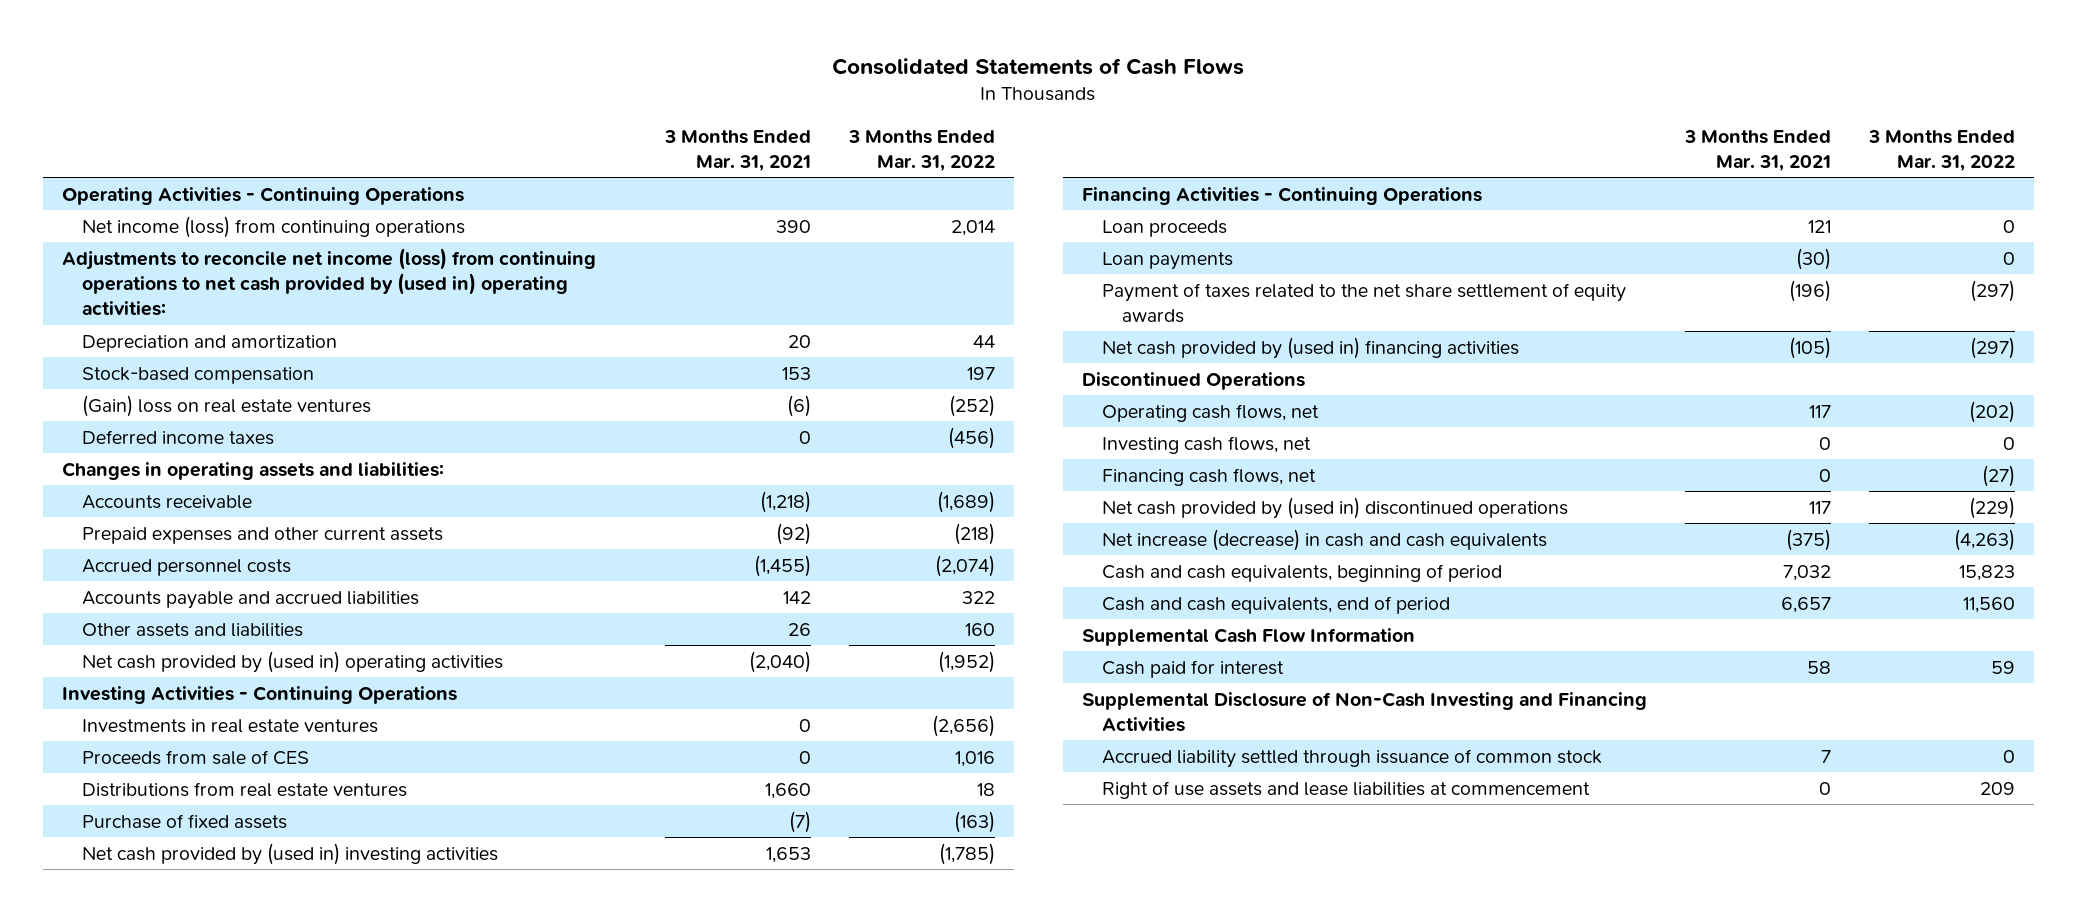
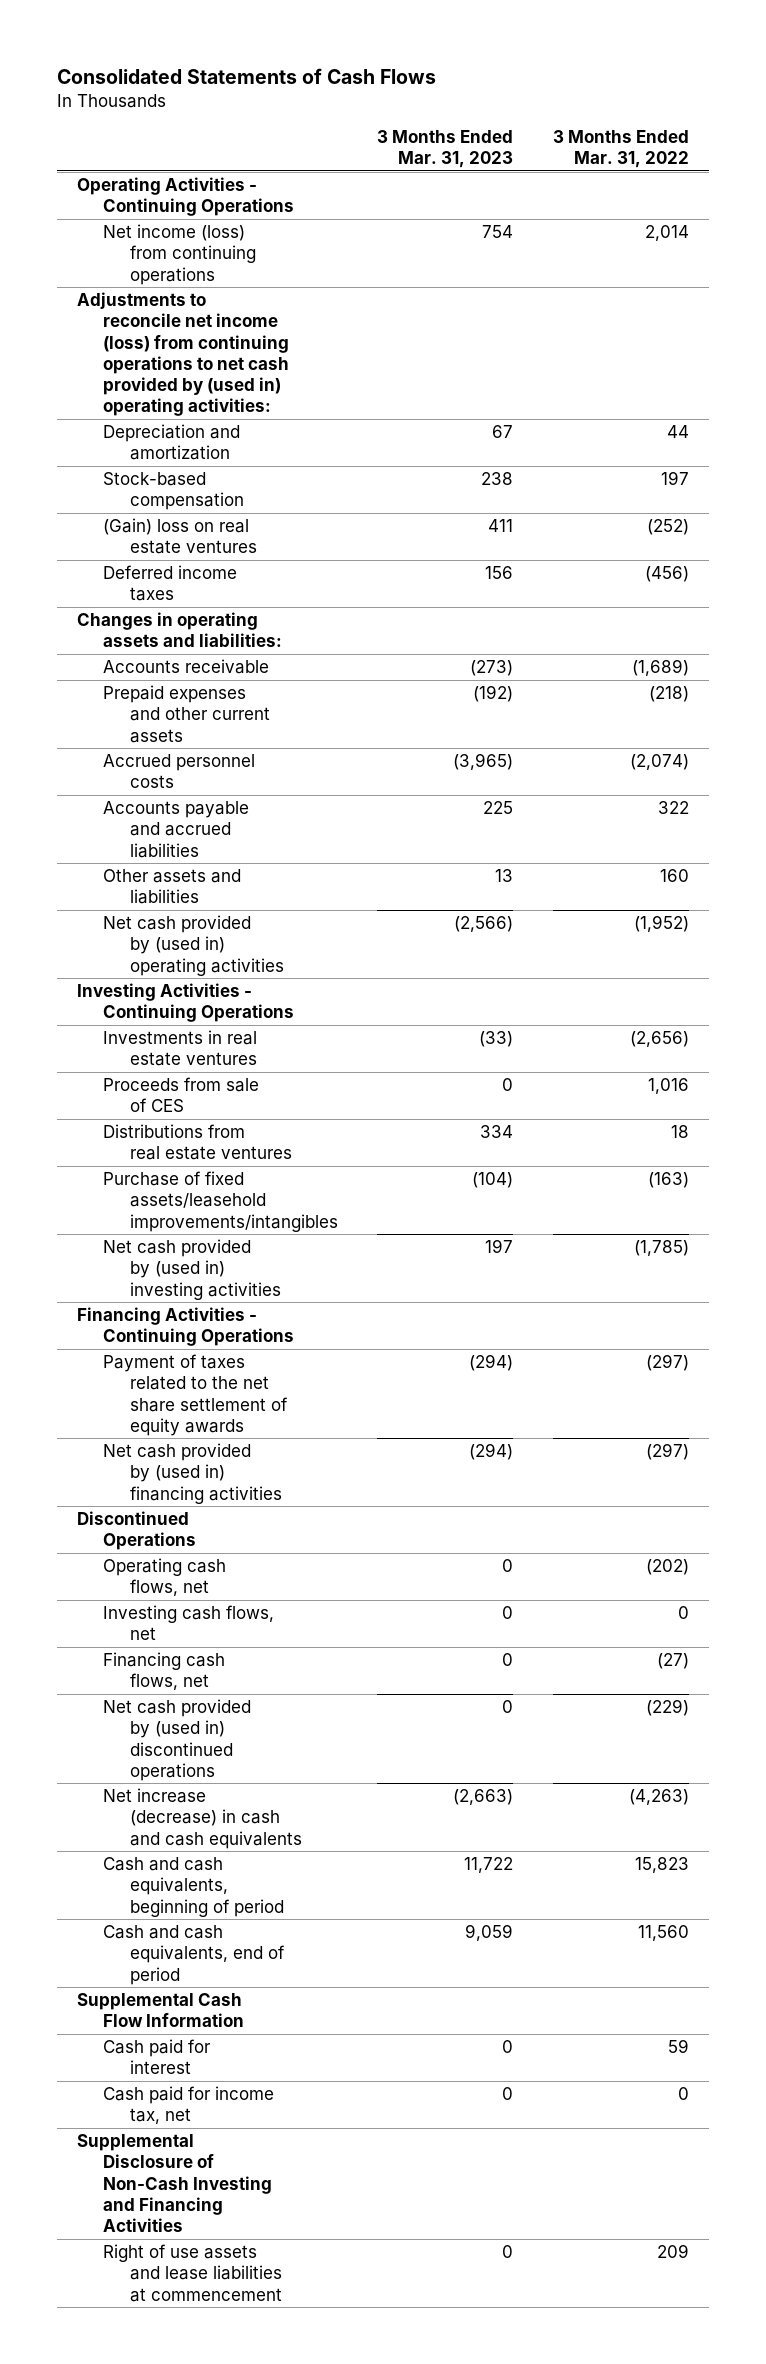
[664,129,812,171] 3 Months Ended Mar. 31, 2021 -> none
none -> [377,129,514,169] 3 Months Ended Mar. 31, 2023
[82,813,288,829] Purchase of fixed assets -> [103,1171,338,1232] Purchase of fixed assets/leasehold improvements/intangibles
[1102,219,1228,237] Loan proceeds -> none
[1102,251,1234,270] Loan payments -> none
none -> [103,2086,275,2125] Cash paid for income tax, net
[1102,748,1603,768] Accrued liability settled through issuance of common stock -> none

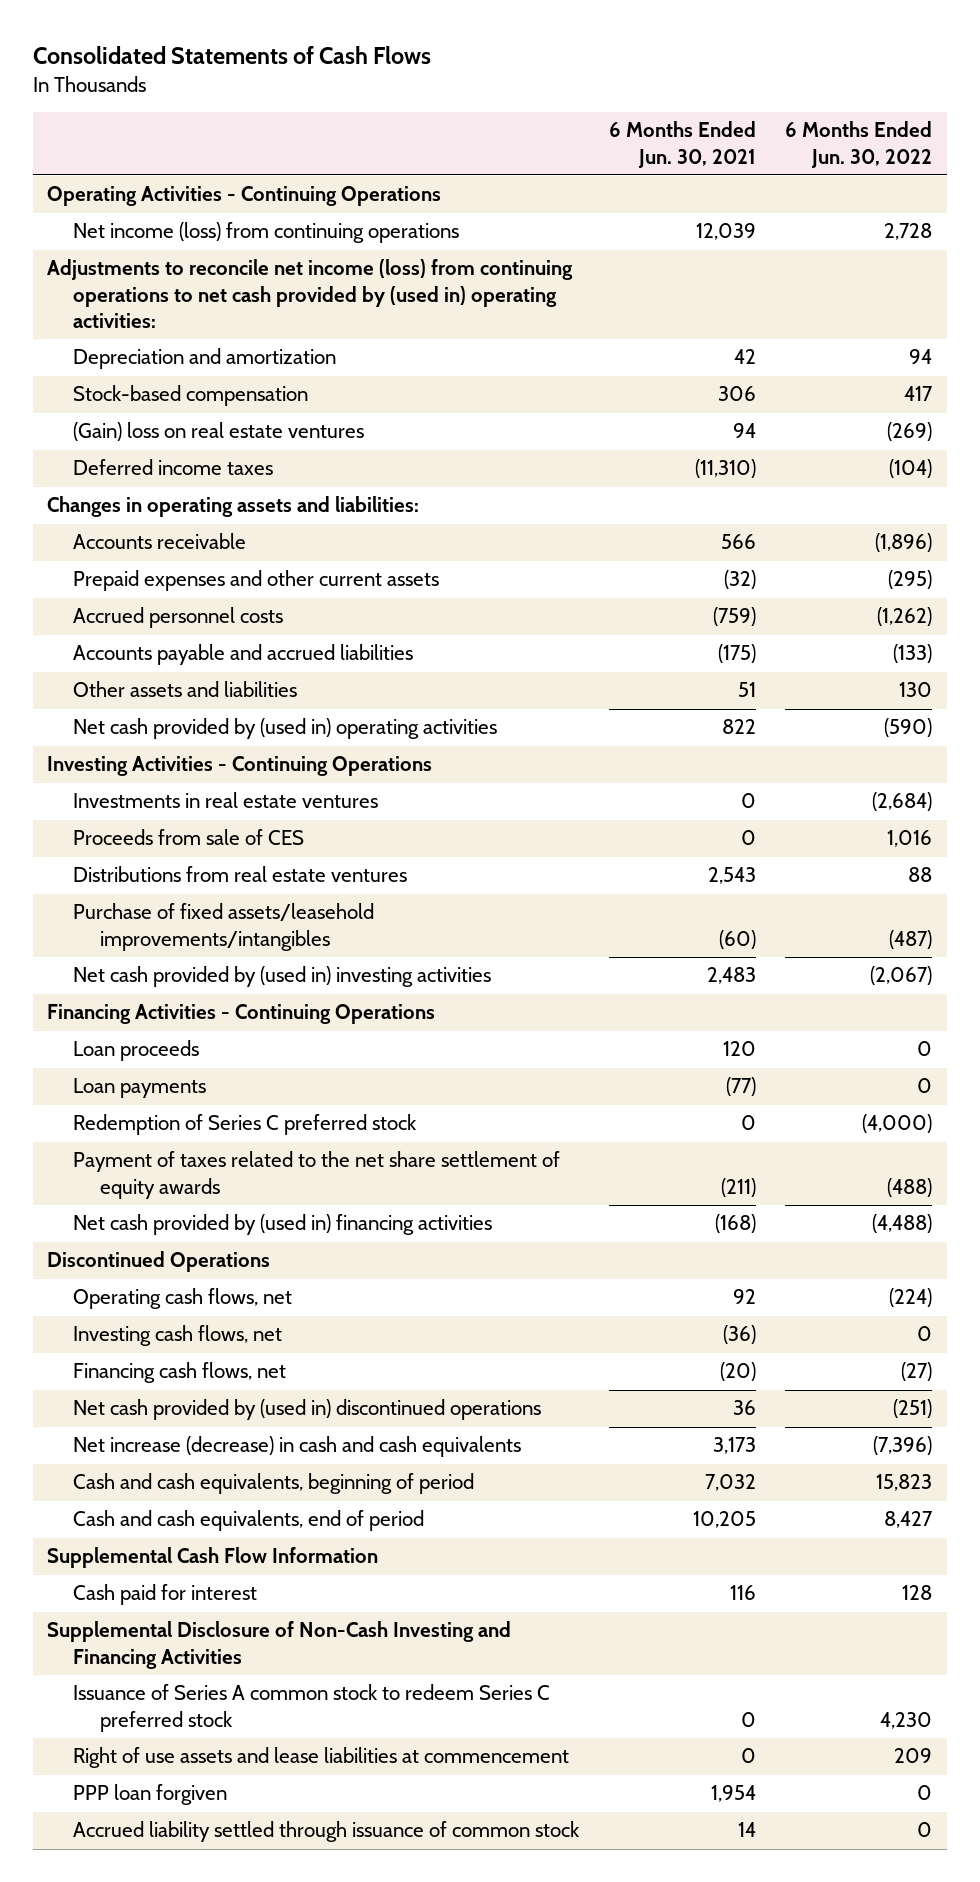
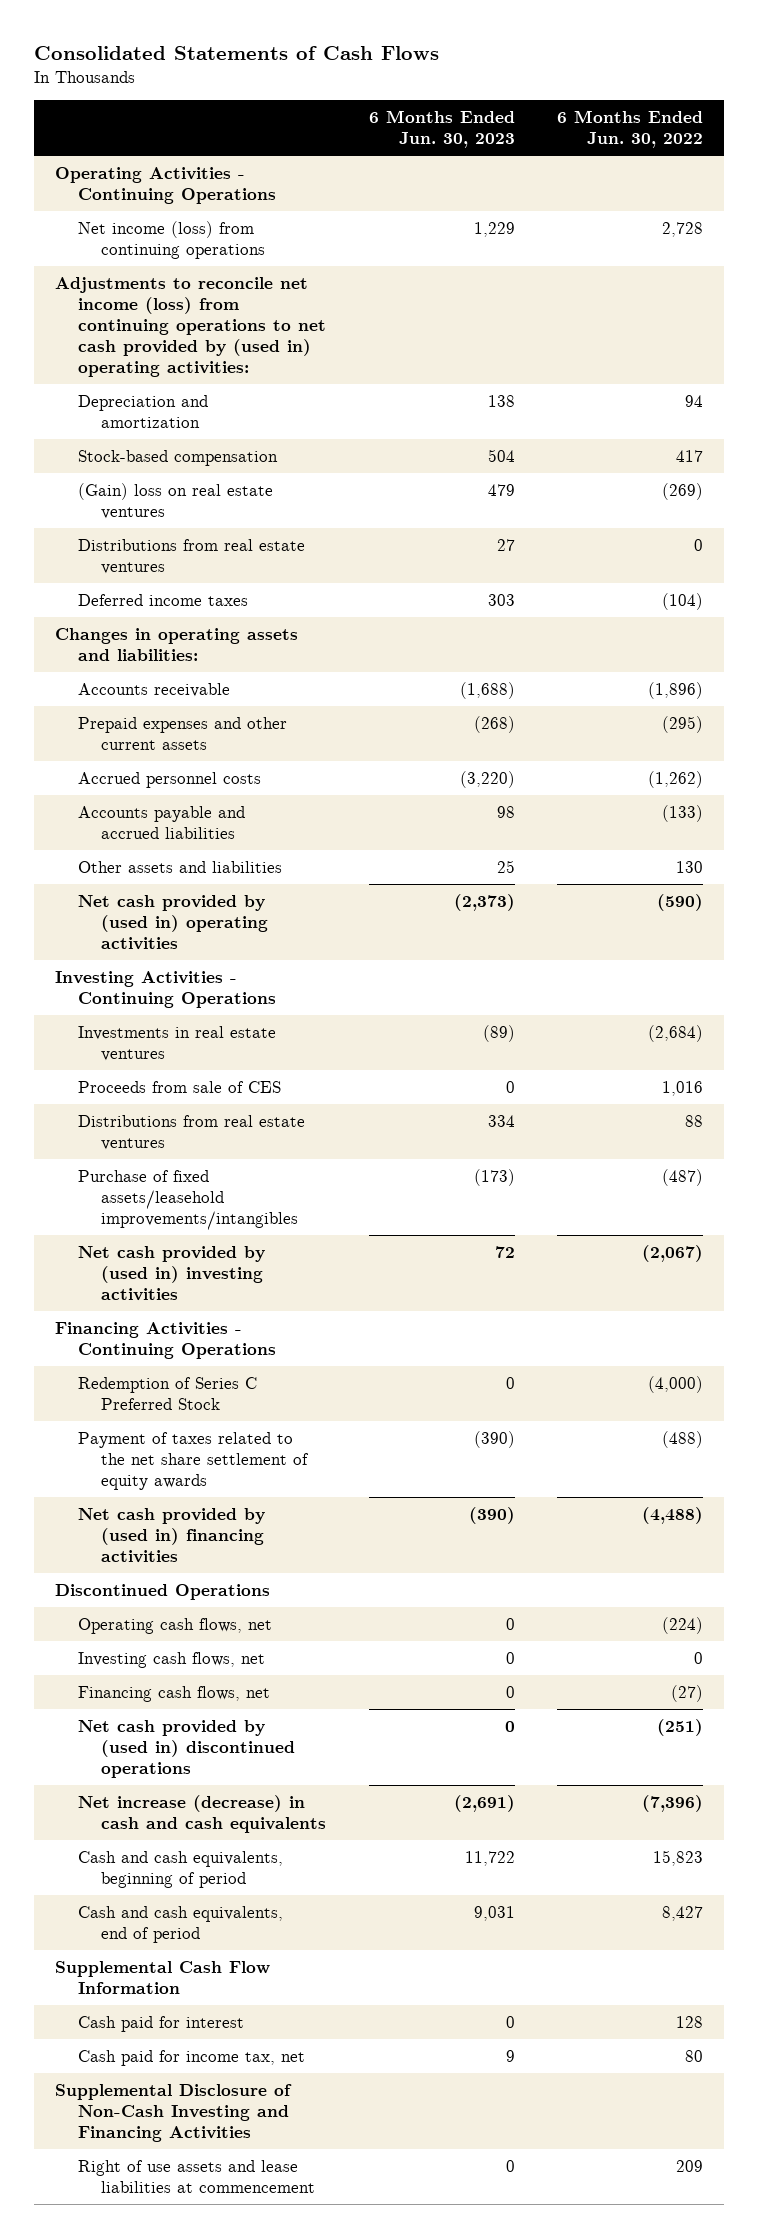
[608,121,756,168] 6 Months Ended Jun. 30, 2021 -> none
none -> [368,110,515,149] 6 Months Ended Jun. 30, 2023
none -> [77,538,305,574] Distributions from real estate ventures
[73,1040,200,1062] Loan proceeds -> none
[73,1078,207,1099] Loan payments -> none
[73,1114,418,1136] Redemption of Series C preferred stock -> [77,1376,257,1410] Redemption of Series C Preferred Stock
none -> [77,2049,305,2066] Cash paid for income tax, net
[73,1684,551,1732] Issuance of Series A common stock to redeem Series C preferred stock -> none
[73,1784,228,1806] PPP loan forgiven -> none
[73,1821,581,1843] Accrued liability settled through issuance of common stock -> none

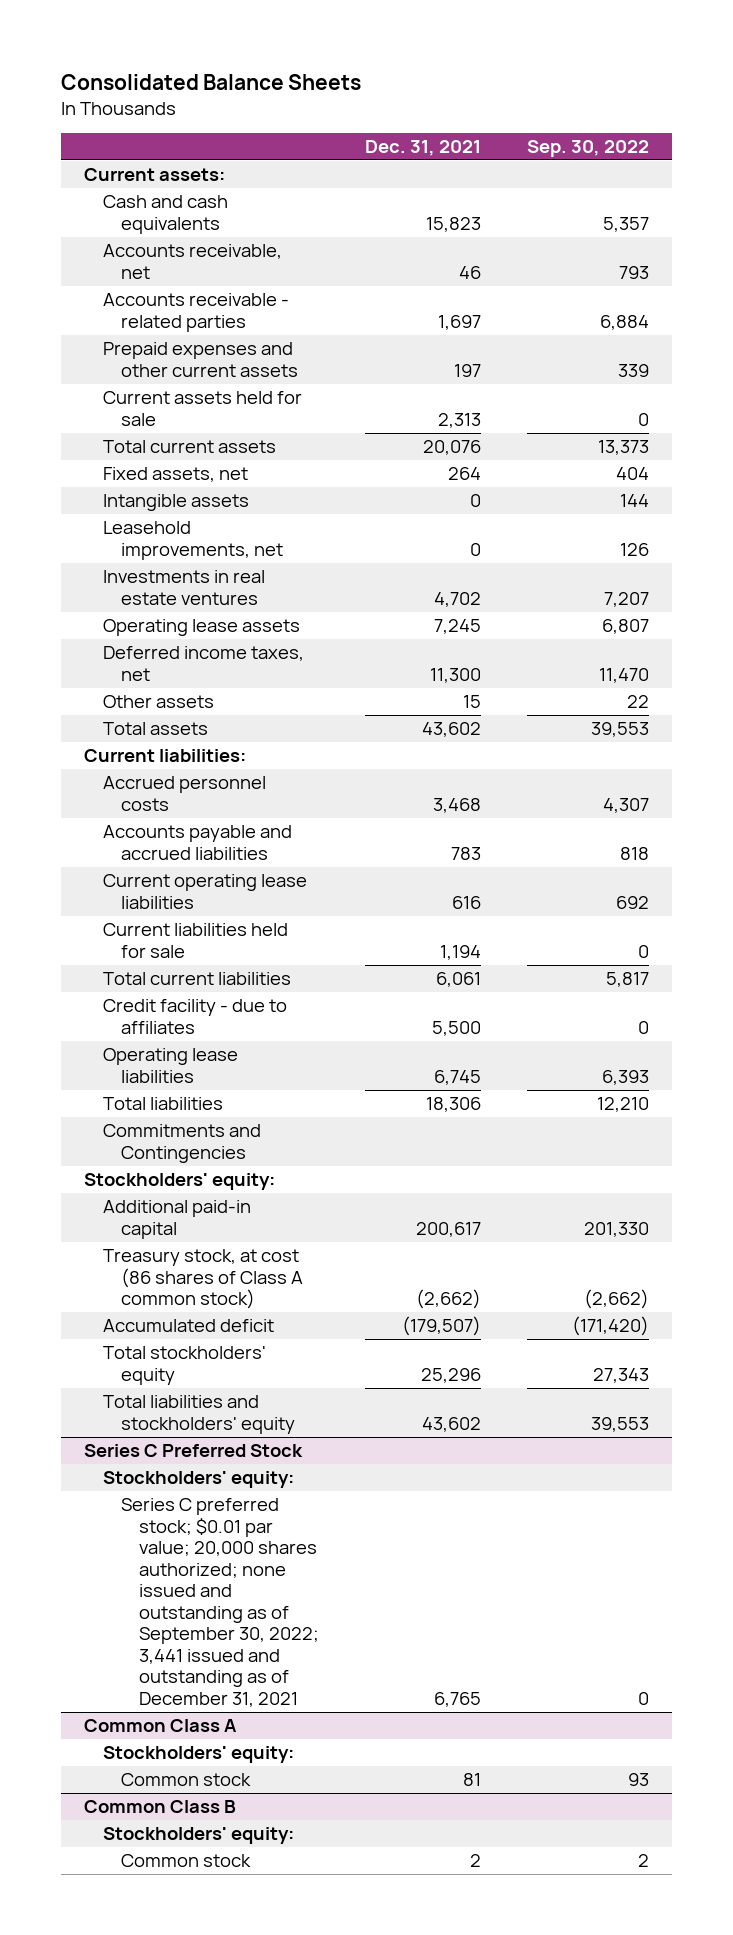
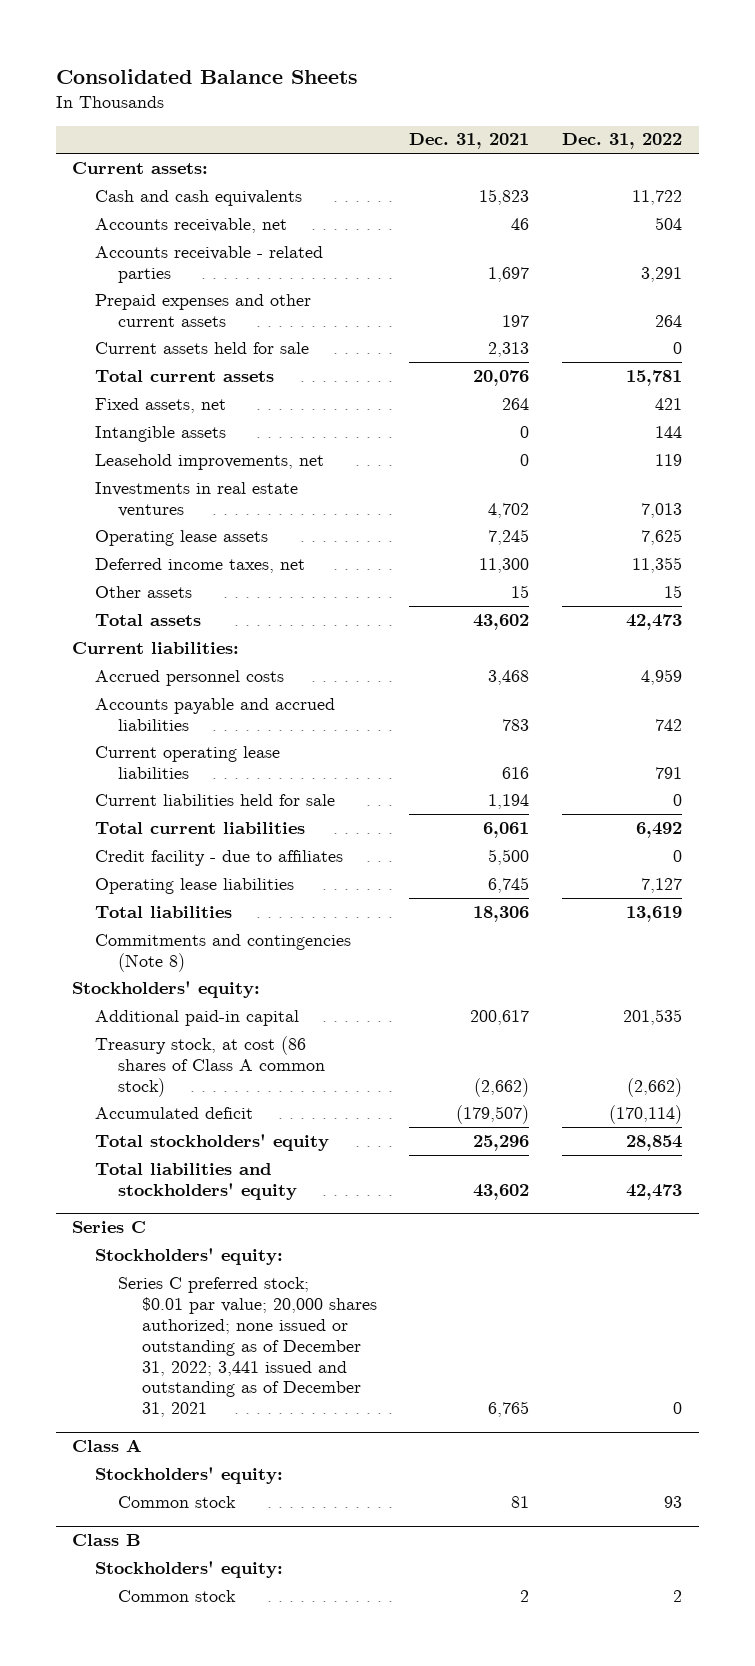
[527,140,650,158] Sep. 30, 2022 -> none
none -> [562,133,683,150] Dec. 31, 2022
[102,1124,261,1163] Commitments and Contingencies -> [95,933,352,972] Commitments and contingencies (Note 8)
[84,1444,304,1458] Series C Preferred Stock -> [72,1221,147,1234] Series C
[121,1498,320,1707] Series C preferred stock; $0.01 par value; 20,000 shares authorized; none issued and outstanding as of September 30, 2022; 3,441 issued and outstanding as of December 31, 2021 -> [118,1276,377,1418] Series C preferred stock; $0.01 par value; 20,000 shares authorized; none issued or outstanding as of December 31, 2022; 3,441 issued and outstanding as of December 31, 2021
[84,1719,238,1733] Common Class A -> [72,1439,143,1453] Class A
[84,1800,237,1814] Common Class B -> [72,1534,142,1547] Class B

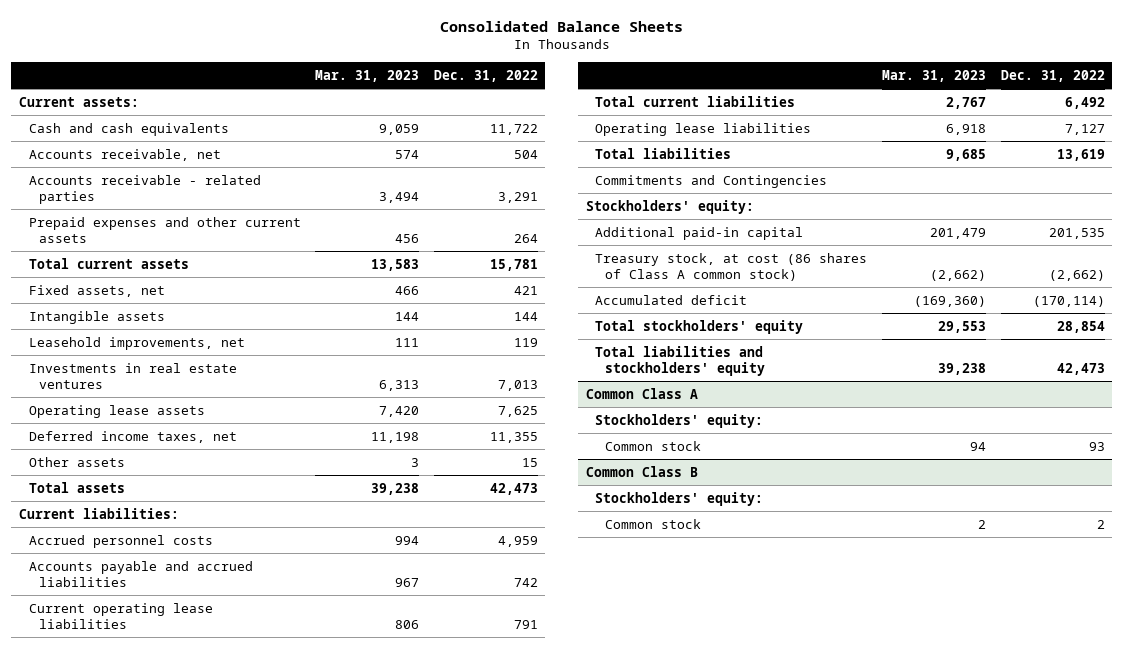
[409,133,530,150] Dec. 31, 2021 -> none
none -> [315,69,420,82] Mar. 31, 2023
[95,341,310,354] Current assets held for sale -> none
[95,793,336,806] Current liabilities held for sale -> none
[95,849,344,866] Credit facility - due to affiliates -> none
[95,933,352,972] Commitments and contingencies (Note 8) -> [595,174,828,188] Commitments and Contingencies
[72,1221,147,1234] Series C -> none
[95,1247,284,1265] Stockholders' equity: -> none
[118,1276,377,1418] Series C preferred stock; $0.01 par value; 20,000 shares authorized; none issued or outstanding as of December 31, 2022; 3,441 issued and outstanding as of December 31, 2021 -> none
[72,1439,143,1453] Class A -> [585,387,698,399] Common Class A
[72,1534,142,1547] Class B -> [585,465,698,477] Common Class B

